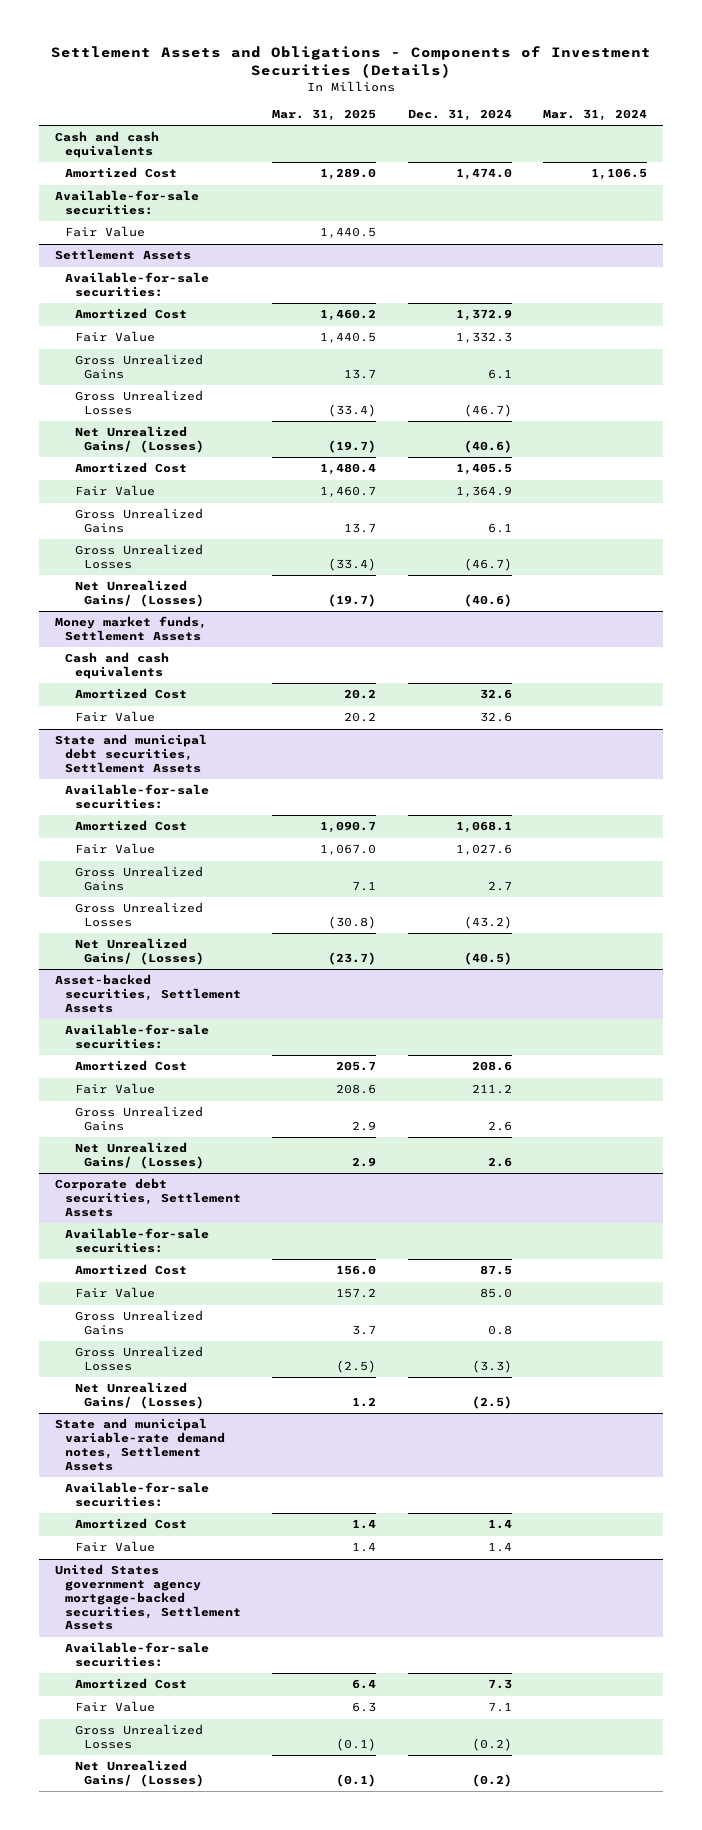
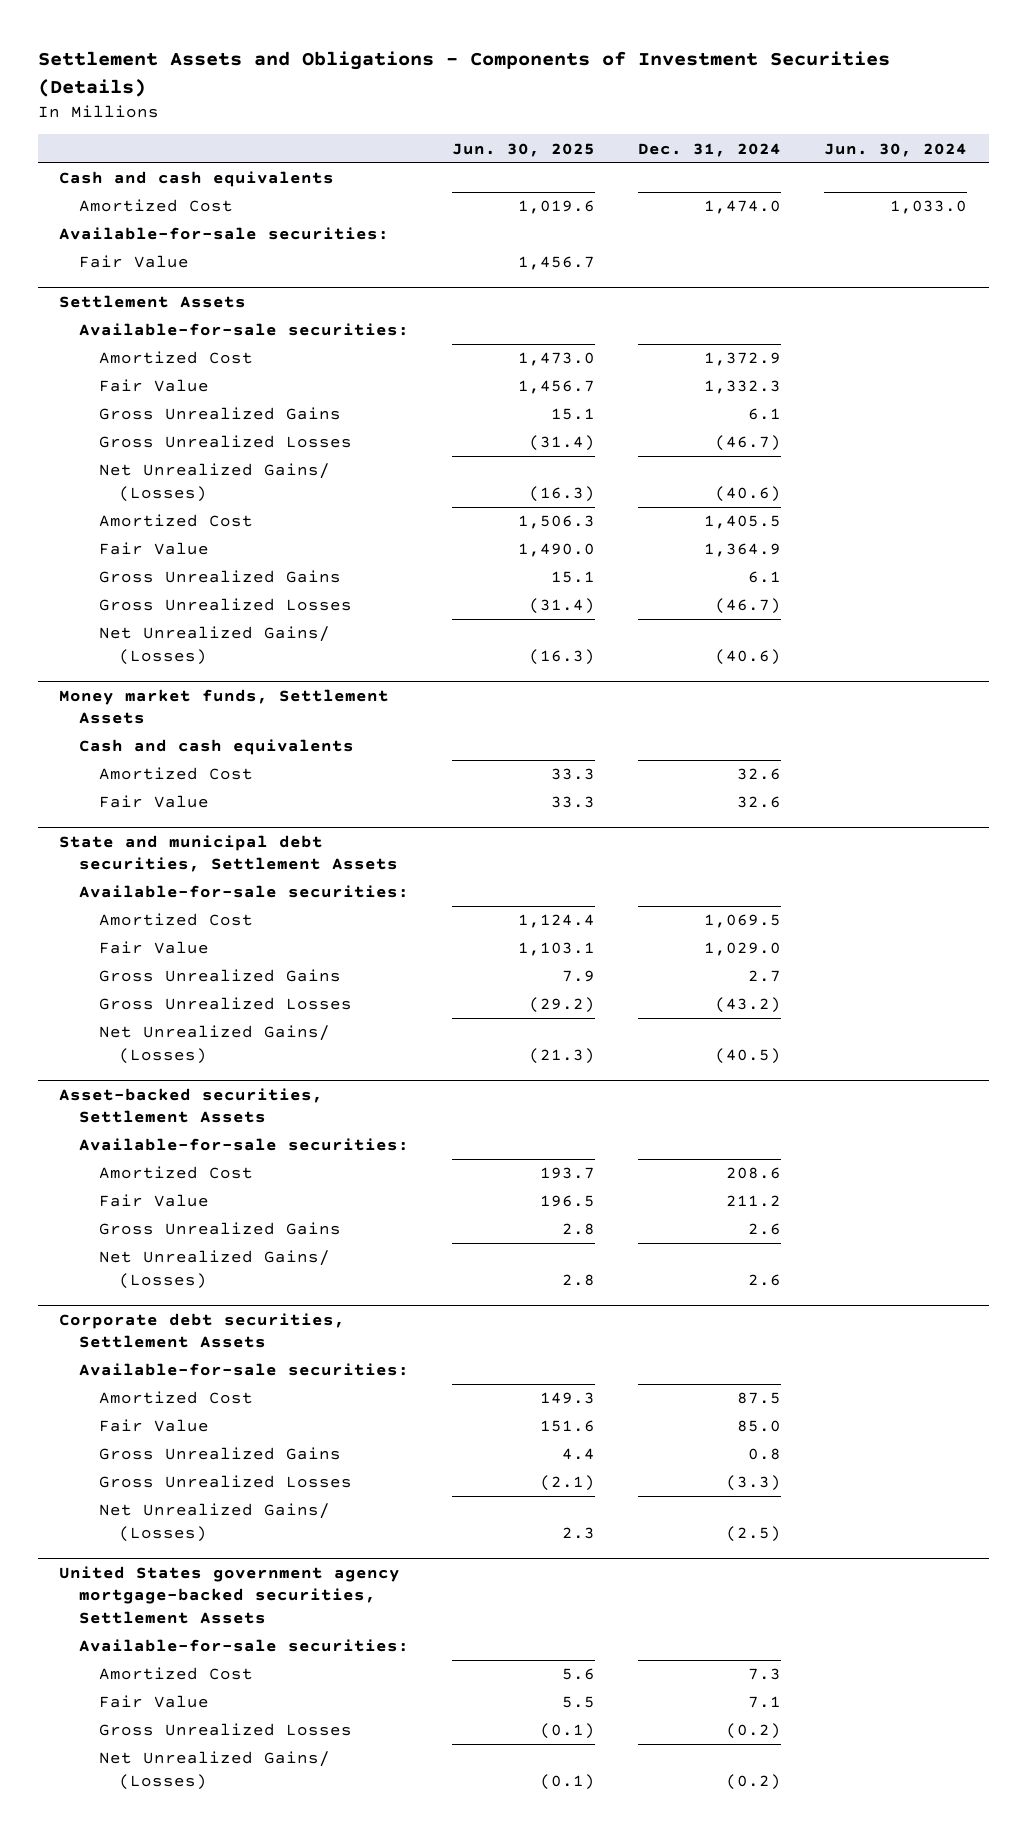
[272,109,377,122] Mar. 31, 2025 -> none
[543,109,648,122] Mar. 31, 2024 -> none
none -> [452,142,596,157] Jun. 30, 2025
none -> [824,142,968,157] Jun. 30, 2024
[455,821,512,834] 1,068.1 -> [704,914,782,929] 1,069.5
[455,844,512,856] 1,027.6 -> [704,942,782,957] 1,029.0
[54,1418,225,1471] State and municipal variable-rate demand notes, Settlement Assets -> none
[64,1482,209,1508] Available-for-sale securities: -> none
[74,1518,187,1530] Amortized Cost -> none
[74,1541,155,1553] Fair Value -> none

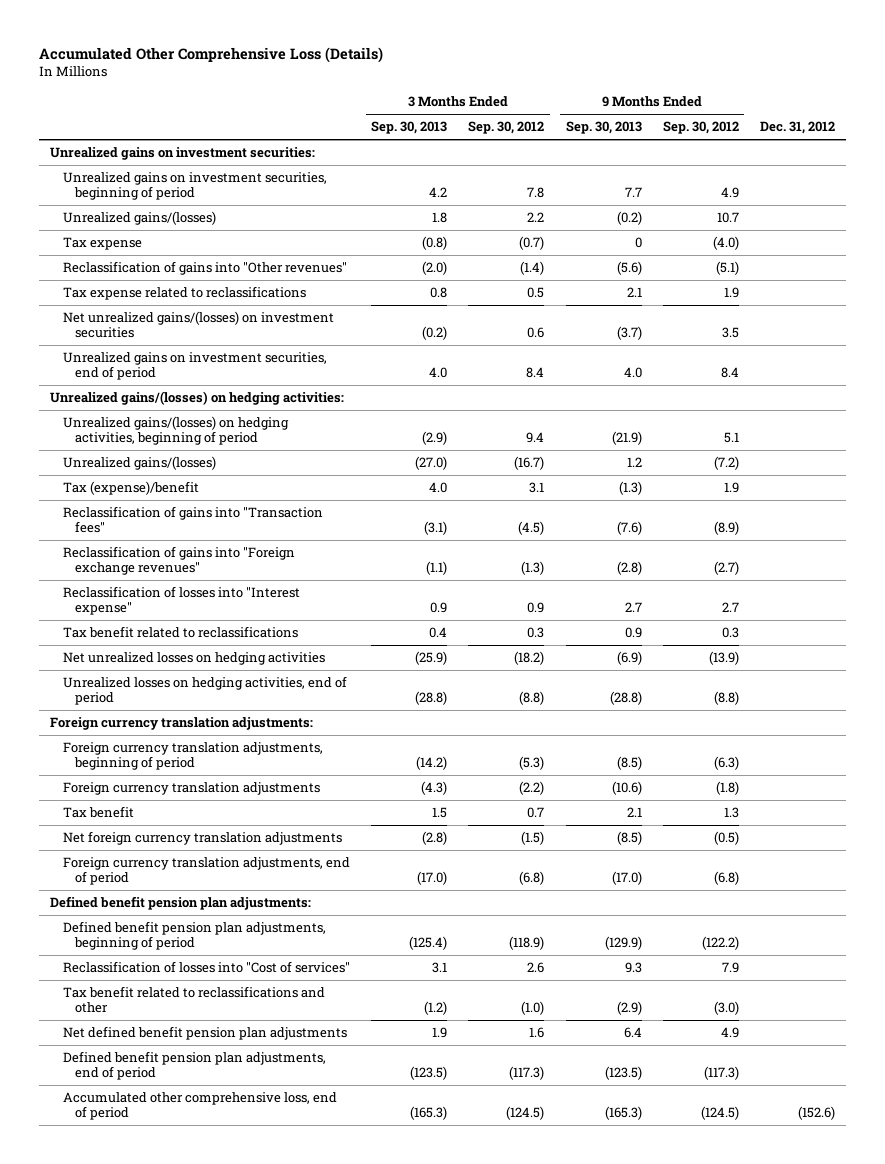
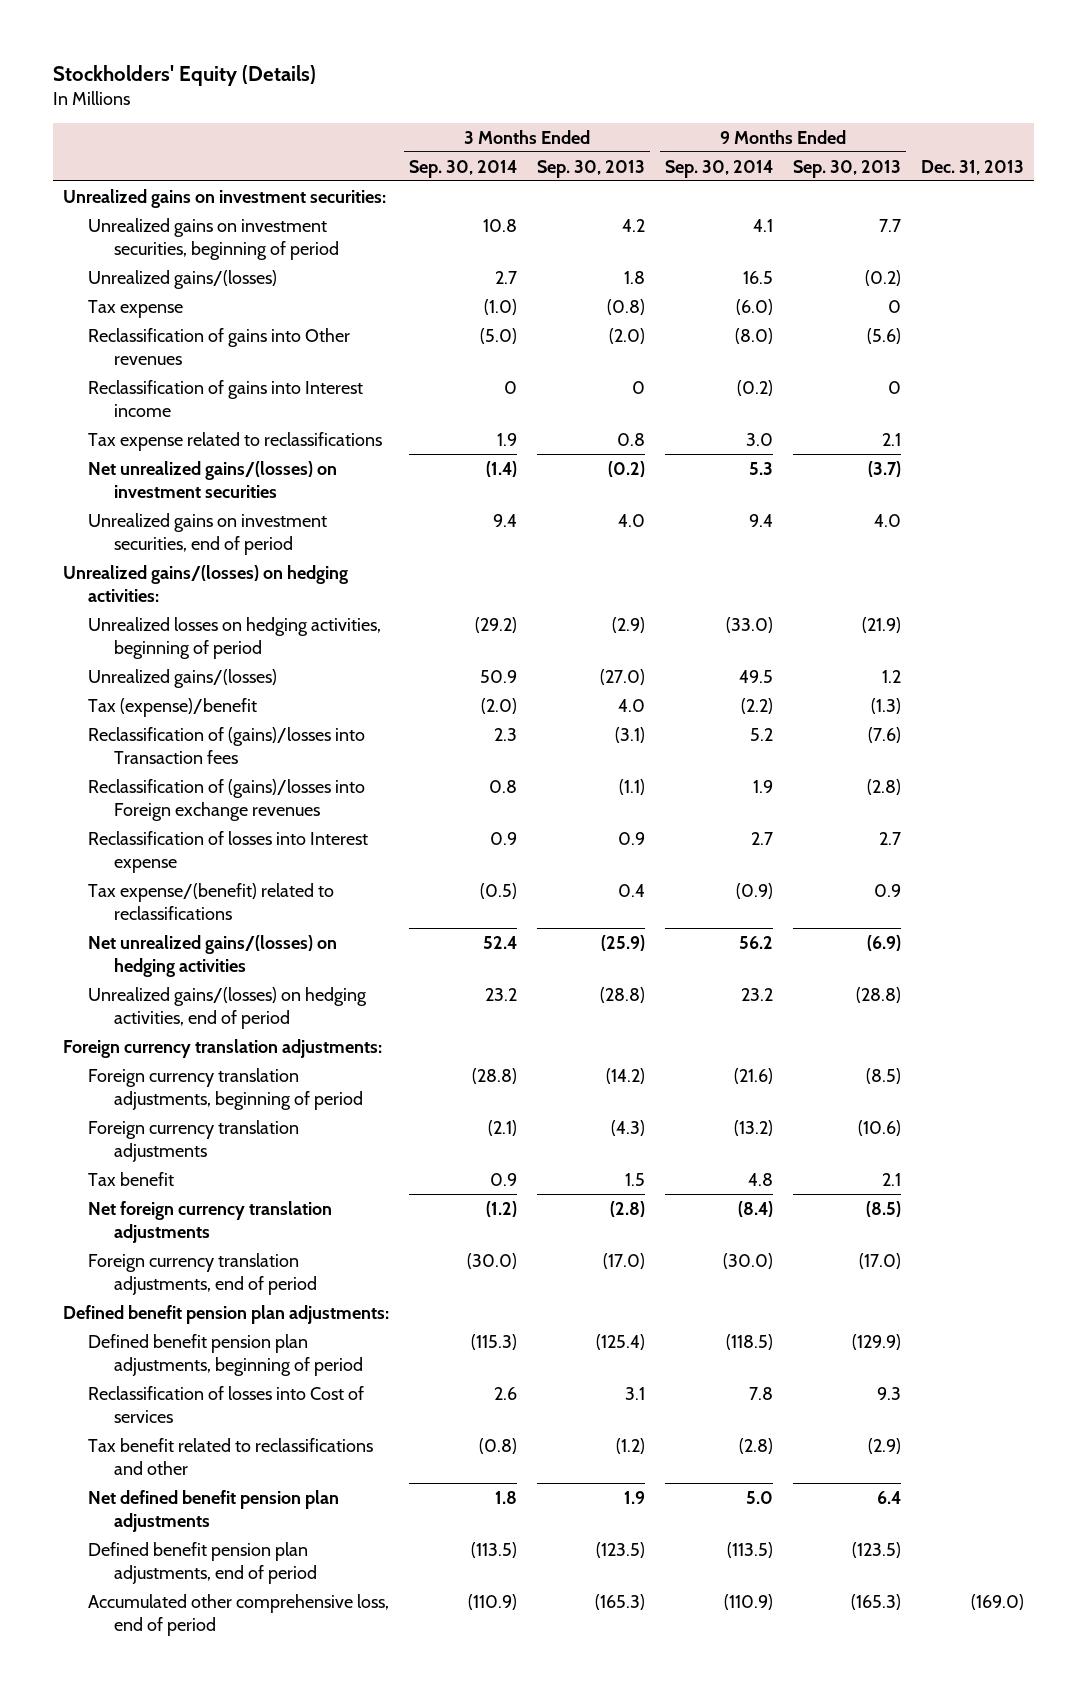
[39,47,384,64] Accumulated Other Comprehensive Loss (Details) -> [52,64,316,86] Stockholders' Equity (Details)
[468,121,545,135] Sep. 30, 2012 -> none
[662,121,739,135] Sep. 30, 2012 -> none
[760,121,836,135] Dec. 31, 2012 -> none
none -> [409,159,518,178] Sep. 30, 2014
none -> [665,159,774,178] Sep. 30, 2014
none -> [920,159,1024,175] Dec. 31, 2013
[62,261,347,276] Reclassification of gains into "Other revenues" -> [88,327,351,365] Reclassification of gains into Other revenues
none -> [88,379,364,417] Reclassification of gains into Interest income
[62,416,289,446] Unrealized gains/(losses) on hedging activities, beginning of period -> [88,616,382,659] Unrealized losses on hedging activities, beginning of period
[62,506,323,534] Reclassification of gains into "Transaction fees" -> [88,726,366,764] Reclassification of (gains)/losses into Transaction fees
[62,546,295,576] Reclassification of gains into "Foreign exchange revenues" -> [88,778,366,821] Reclassification of (gains)/losses into Foreign exchange revenues
[62,586,300,616] Reclassification of losses into "Interest expense" -> [88,830,369,873] Reclassification of losses into Interest expense
[62,626,298,639] Tax benefit related to reclassifications -> [88,882,335,920] Tax expense/(benefit) related to reclassifications
[62,652,325,666] Net unrealized losses on hedging activities -> [88,934,338,977] Net unrealized gains/(losses) on hedging activities
[62,676,347,706] Unrealized losses on hedging activities, end of period -> [88,986,368,1029] Unrealized gains/(losses) on hedging activities, end of period
[62,961,350,974] Reclassification of losses into "Cost of services" -> [88,1385,365,1423] Reclassification of losses into Cost of services

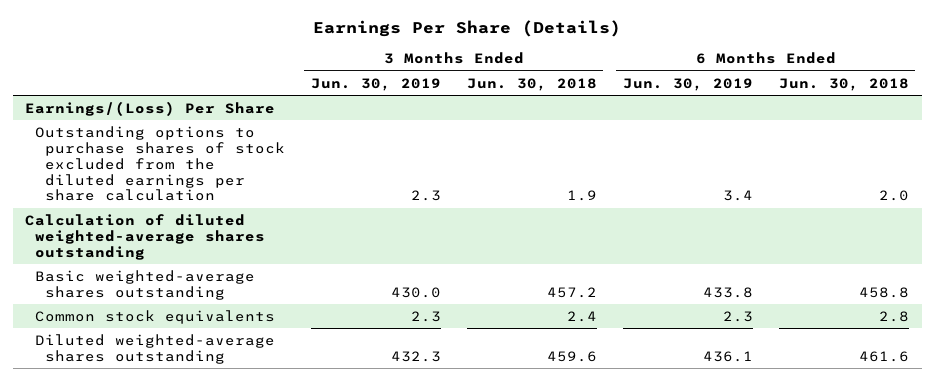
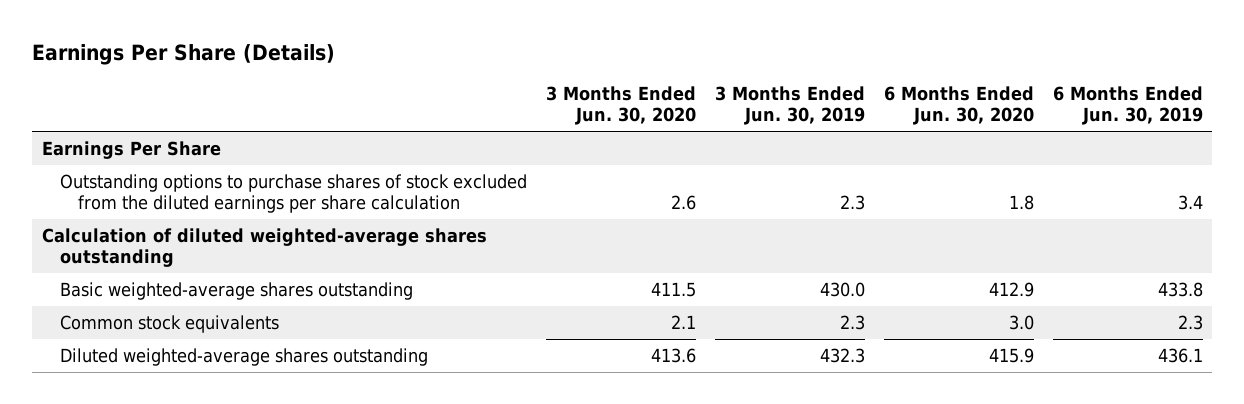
[466,77,597,91] Jun. 30, 2018 -> none
[778,77,909,91] Jun. 30, 2018 -> none
none -> [545,86,696,126] 3 Months Ended Jun. 30, 2020
none -> [883,86,1034,126] 6 Months Ended Jun. 30, 2020
[25,100,276,116] Earnings/(Loss) Per Share -> [41,140,221,159] Earnings Per Share

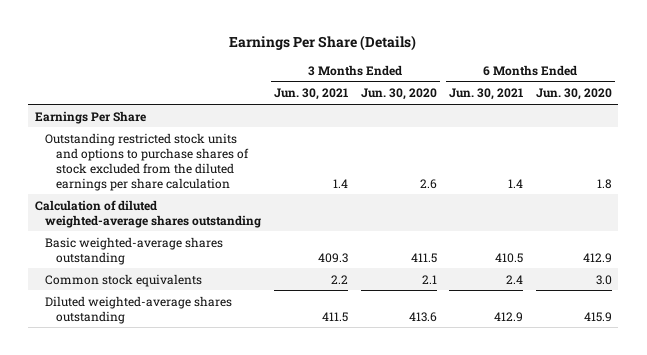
[714,86,865,126] 3 Months Ended Jun. 30, 2019 -> none
[1052,86,1203,126] 6 Months Ended Jun. 30, 2019 -> none
none -> [273,88,348,101] Jun. 30, 2021
none -> [449,88,524,101] Jun. 30, 2021
[59,173,527,213] Outstanding options to purchase shares of stock excluded from the diluted earnings per share calculation -> [45,132,249,191] Outstanding restricted stock units and options to purchase shares of stock excluded from the diluted earnings per share calculation

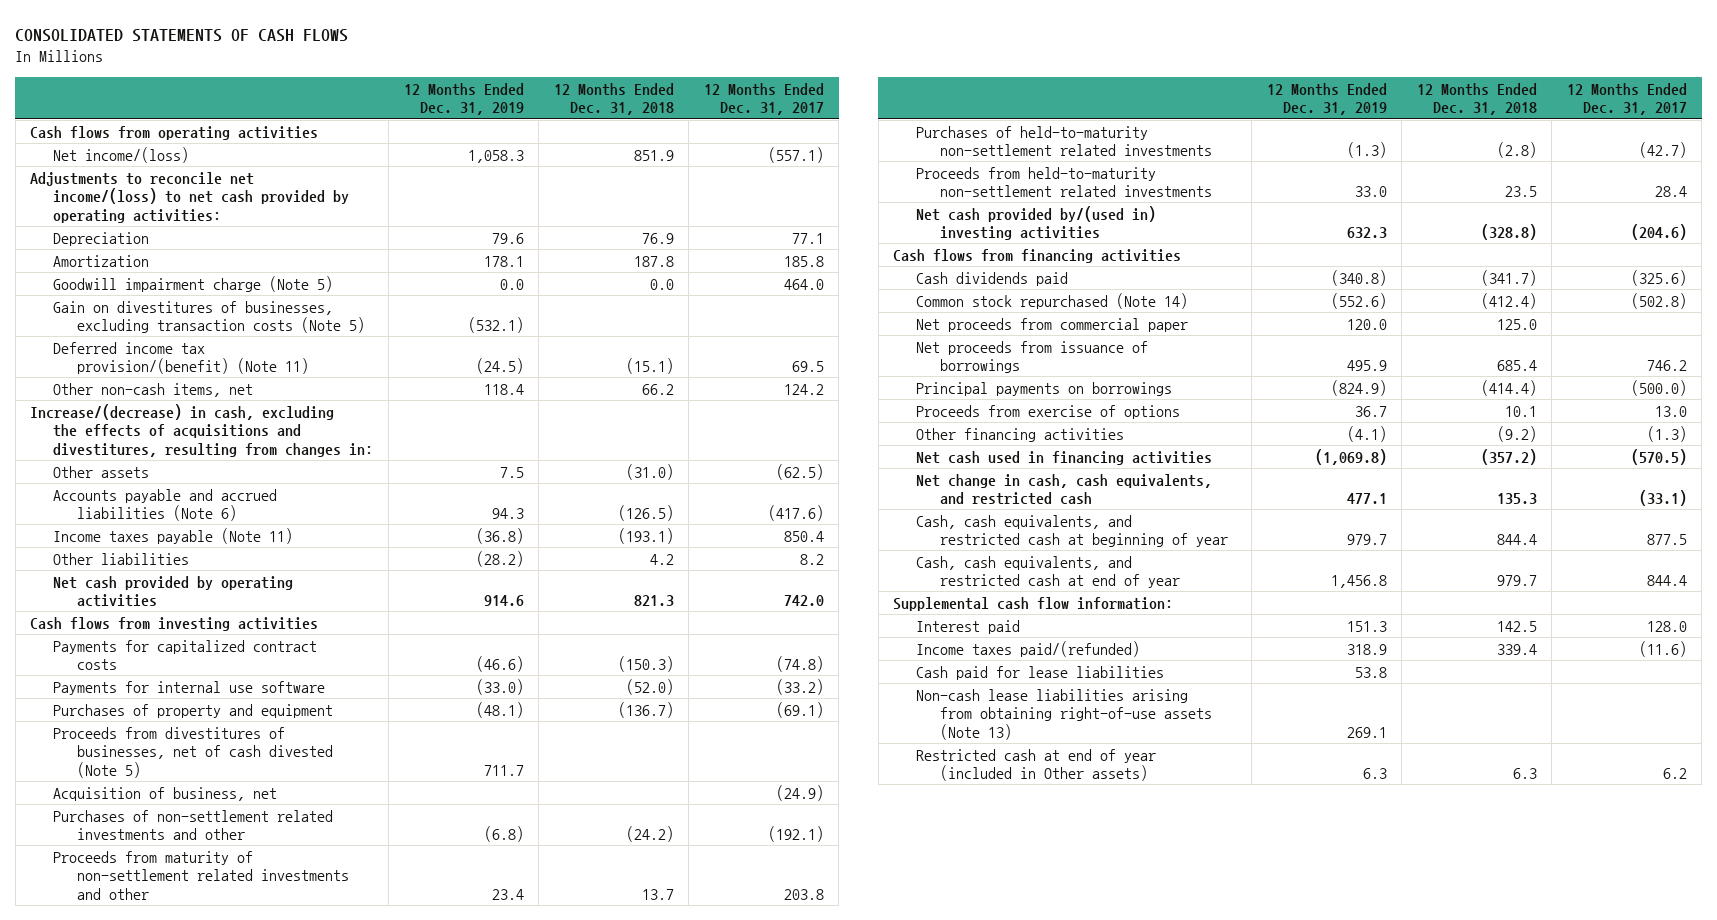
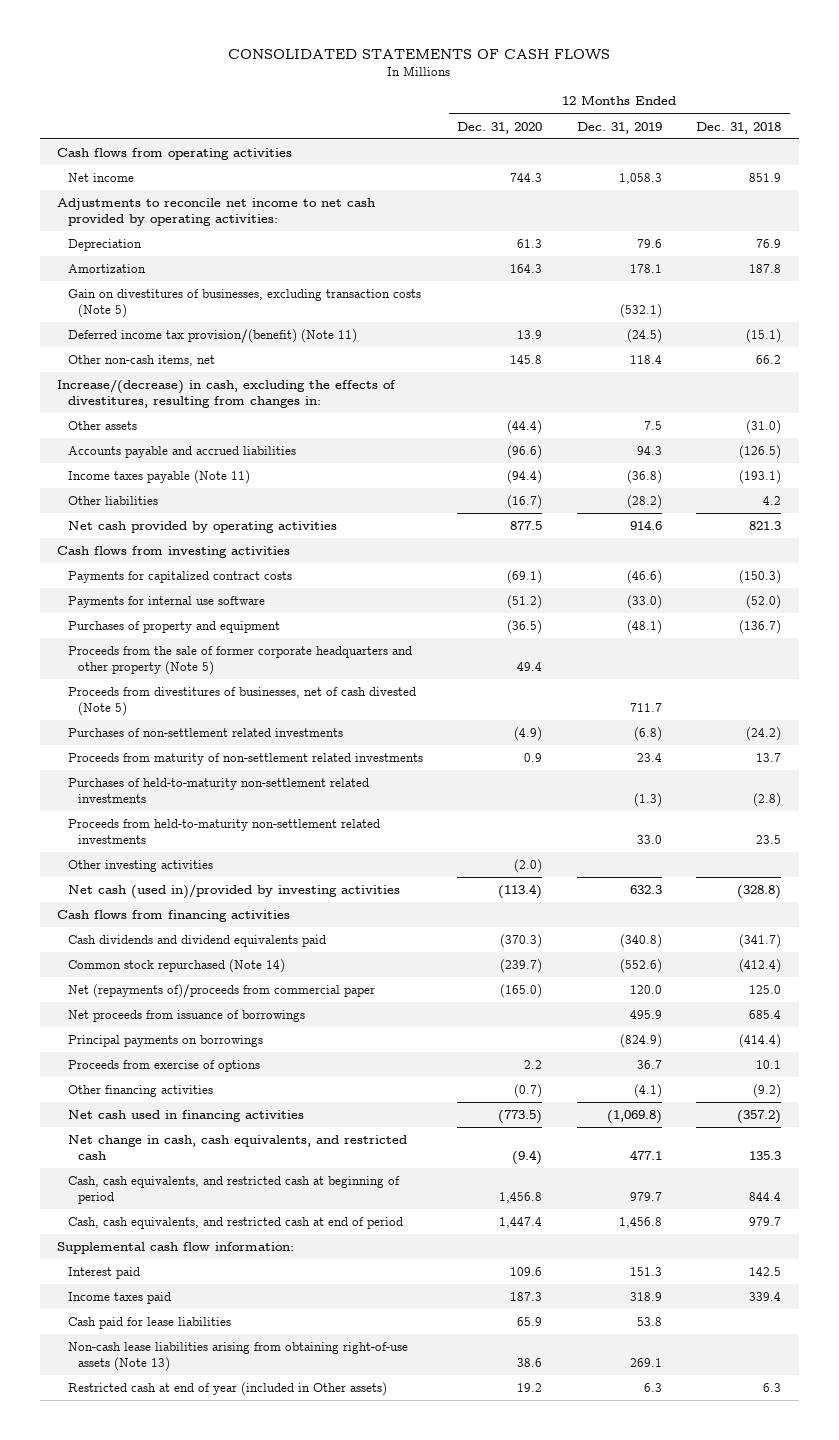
[703,82,824,116] 12 Months Ended Dec. 31, 2017 -> none
none -> [457,121,543,134] Dec. 31, 2020
[53,146,190,163] Net income/(loss) -> [67,172,134,182] Net income
[30,171,350,223] Adjustments to reconcile net income/(loss) to net cash provided by operating activities: -> [57,197,376,226] Adjustments to reconcile net income to net cash provided by operating activities:
[53,275,334,292] Goodwill impairment charge (Note 5) -> none
[30,403,374,457] Increase/(decrease) in cash, excluding the effects of acquisitions and divestitures, resulting from changes in: -> [57,378,397,408] Increase/(decrease) in cash, excluding the effects of divestitures, resulting from changes in:
[53,488,278,522] Accounts payable and accrued liabilities (Note 6) -> [67,445,296,458] Accounts payable and accrued liabilities
none -> [67,645,412,675] Proceeds from the sale of former corporate headquarters and other property (Note 5)
[53,786,278,801] Acquisition of business, net -> none
[53,809,334,841] Purchases of non-settlement related investments and other -> [67,727,343,737] Purchases of non-settlement related investments
[53,850,349,900] Proceeds from maturity of non-settlement related investments and other -> [67,752,423,765] Proceeds from maturity of non-settlement related investments
none -> [67,859,213,872] Other investing activities
[916,205,1157,241] Net cash provided by/(used in) investing activities -> [67,883,400,899] Net cash (used in)/provided by investing activities
[916,271,1069,286] Cash dividends paid -> [67,934,326,947] Cash dividends and dividend equivalents paid
[916,317,1189,332] Net proceeds from commercial paper -> [67,983,375,998] Net (repayments of)/proceeds from commercial paper
[916,514,1228,548] Cash, cash equivalents, and restricted cash at beginning of year -> [67,1175,400,1204] Cash, cash equivalents, and restricted cash at beginning of period
[916,555,1180,589] Cash, cash equivalents, and restricted cash at end of year -> [67,1216,403,1229] Cash, cash equivalents, and restricted cash at end of period
[916,640,1141,657] Income taxes paid/(refunded) -> [67,1291,171,1304] Income taxes paid

